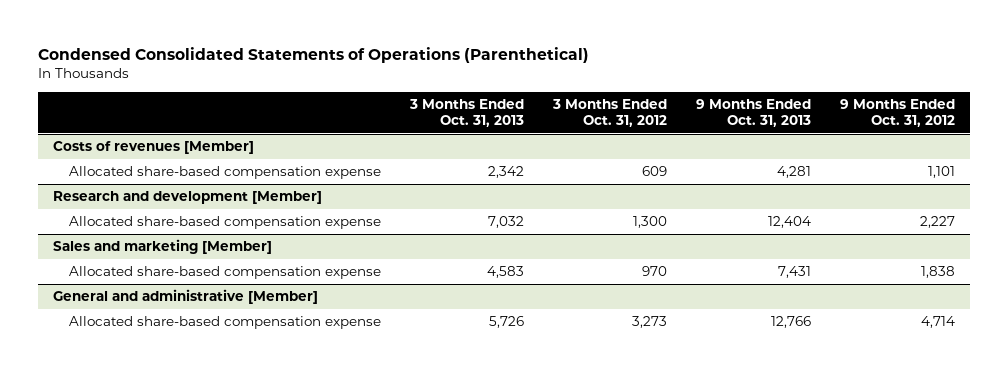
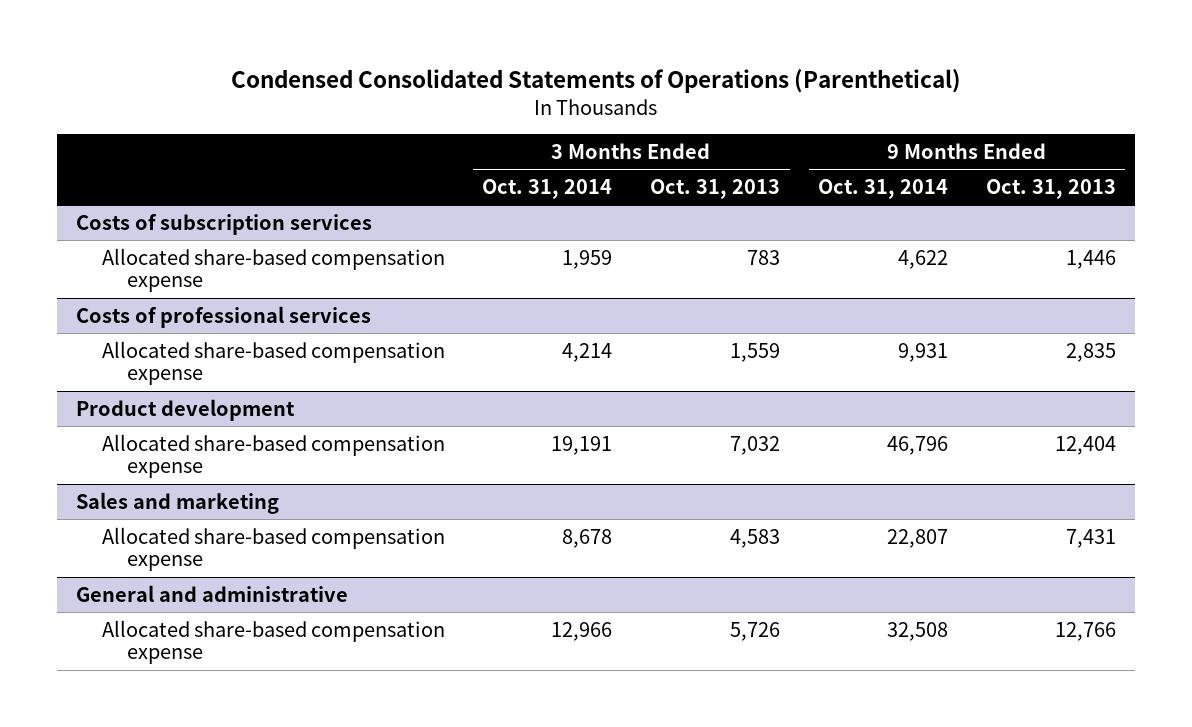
[551,98,667,128] 3 Months Ended Oct. 31, 2012 -> none
[840,98,956,128] 9 Months Ended Oct. 31, 2012 -> none
none -> [482,178,613,199] Oct. 31, 2014
none -> [818,178,949,199] Oct. 31, 2014
[52,141,254,155] Costs of revenues [Member] -> none
[52,191,322,205] Research and development [Member] -> none
none -> [76,213,373,235] Costs of subscription services
[487,166,524,179] 2,342 -> [747,249,781,265] 783
[777,166,812,179] 4,281 -> [1065,249,1116,269] 1,446
none -> [76,305,372,328] Costs of professional services
none -> [101,340,445,386] Allocated share-based compensation expense
none -> [76,398,296,421] Product development
[52,239,272,255] Sales and marketing [Member] -> [76,491,280,514] Sales and marketing
[52,289,318,305] General and administrative [Member] -> [76,584,349,602] General and administrative

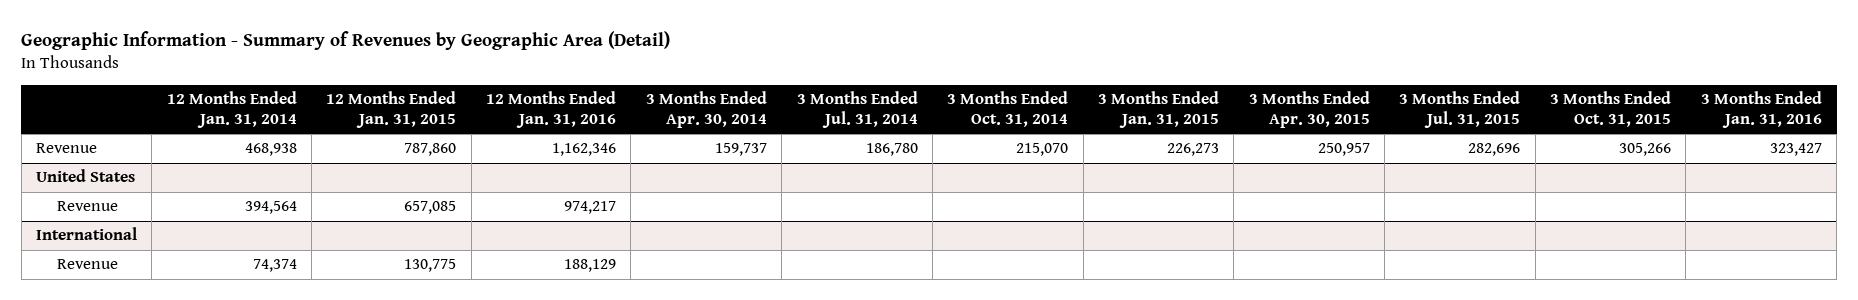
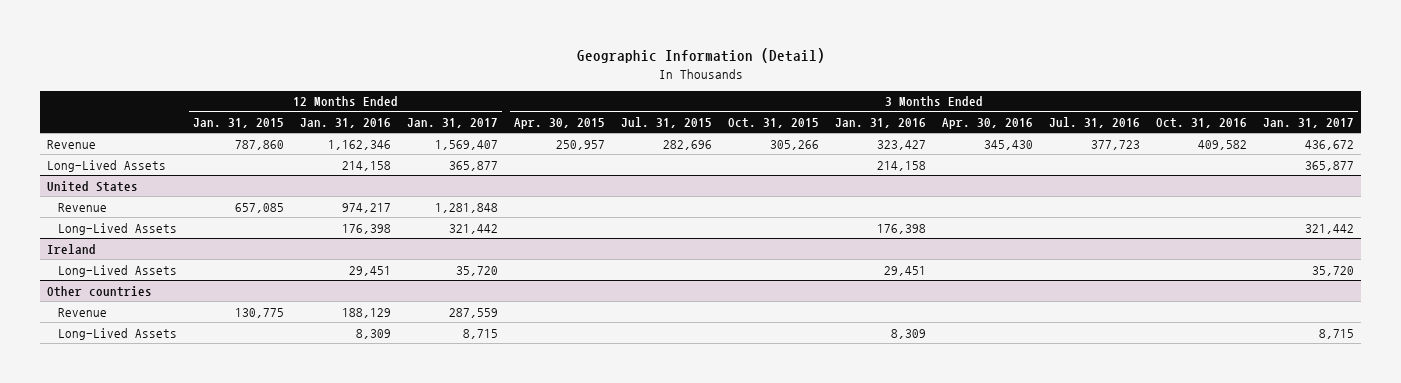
[21,31,671,51] Geographic Information - Summary of Revenues by Geographic Area (Detail) -> [576,47,825,63] Geographic Information (Detail)
[166,91,297,128] 12 Months Ended Jan. 31, 2014 -> none
[645,91,767,128] 3 Months Ended Apr. 30, 2014 -> none
[796,91,918,128] 3 Months Ended Jul. 31, 2014 -> none
[947,91,1069,127] 3 Months Ended Oct. 31, 2014 -> none
[1097,91,1219,128] 3 Months Ended Jan. 31, 2015 -> none
none -> [407,118,499,129] Jan. 31, 2017
none -> [941,118,1033,130] Apr. 30, 2016
none -> [1048,117,1140,129] Jul. 31, 2016
none -> [1155,118,1247,129] Oct. 31, 2016
none -> [1262,118,1354,129] Jan. 31, 2017
none -> [47,159,167,172] Long-Lived Assets
none -> [58,222,178,235] Long-Lived Assets
none -> [47,243,97,254] Ireland
none -> [58,264,178,277] Long-Lived Assets
[36,227,138,241] International -> [47,285,153,297] Other countries
none -> [58,327,178,340] Long-Lived Assets

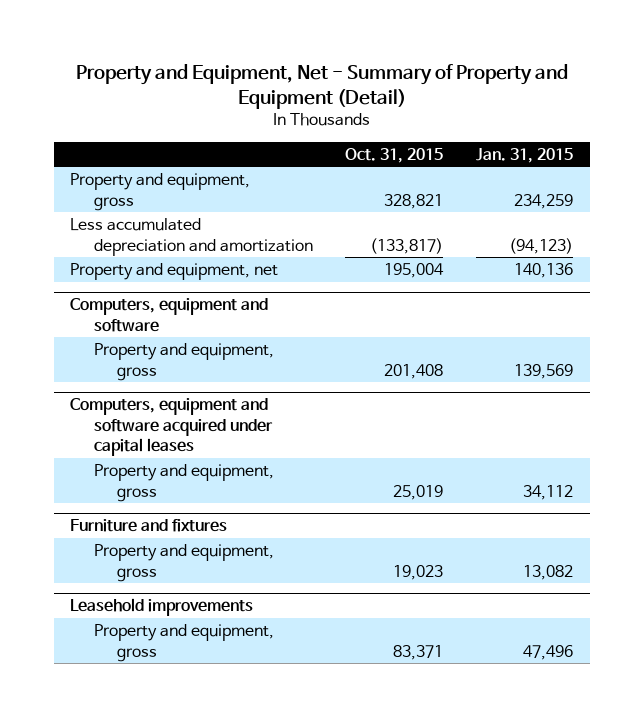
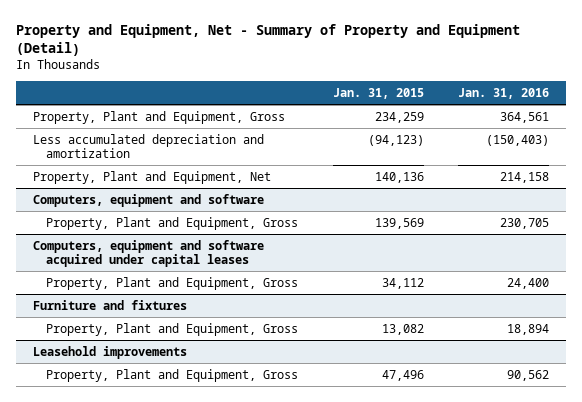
[345,147,444,163] Oct. 31, 2015 -> none
none -> [457,88,549,100] Jan. 31, 2016
[70,173,251,211] Property and equipment, gross -> [33,110,286,124] Property, Plant and Equipment, Gross
[70,263,279,281] Property and equipment, net -> [33,170,272,184] Property, Plant and Equipment, Net
[93,343,274,381] Property and equipment, gross -> [46,216,299,230] Property, Plant and Equipment, Gross
[93,464,274,502] Property and equipment, gross -> [46,276,299,290] Property, Plant and Equipment, Gross
[93,544,274,582] Property and equipment, gross -> [46,322,299,336] Property, Plant and Equipment, Gross
[93,624,274,662] Property and equipment, gross -> [46,368,299,382] Property, Plant and Equipment, Gross

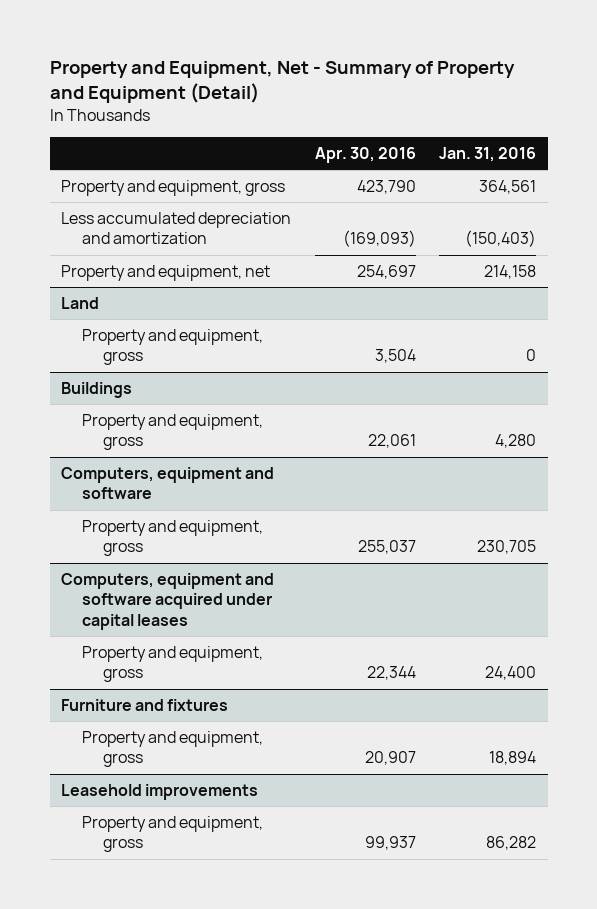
[332,88,424,100] Jan. 31, 2015 -> none
none -> [314,146,416,163] Apr. 30, 2016
[33,110,286,124] Property, Plant and Equipment, Gross -> [61,179,286,196] Property and equipment, gross
[33,170,272,184] Property, Plant and Equipment, Net -> [61,264,271,281] Property and equipment, net
none -> [61,296,100,309] Land
none -> [82,328,264,366] Property and equipment, gross
none -> [61,381,133,398] Buildings
none -> [82,413,264,451] Property and equipment, gross
[46,216,299,230] Property, Plant and Equipment, Gross -> [82,519,264,557] Property and equipment, gross
[46,276,299,290] Property, Plant and Equipment, Gross -> [82,645,264,683] Property and equipment, gross
[46,322,299,336] Property, Plant and Equipment, Gross -> [82,730,264,768] Property and equipment, gross
[46,368,299,382] Property, Plant and Equipment, Gross -> [82,815,264,853] Property and equipment, gross
[506,369,549,381] 90,562 -> [485,836,536,851] 86,282

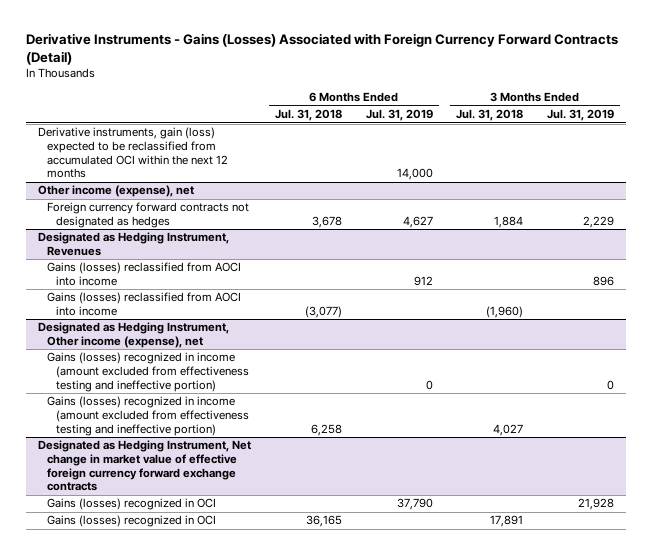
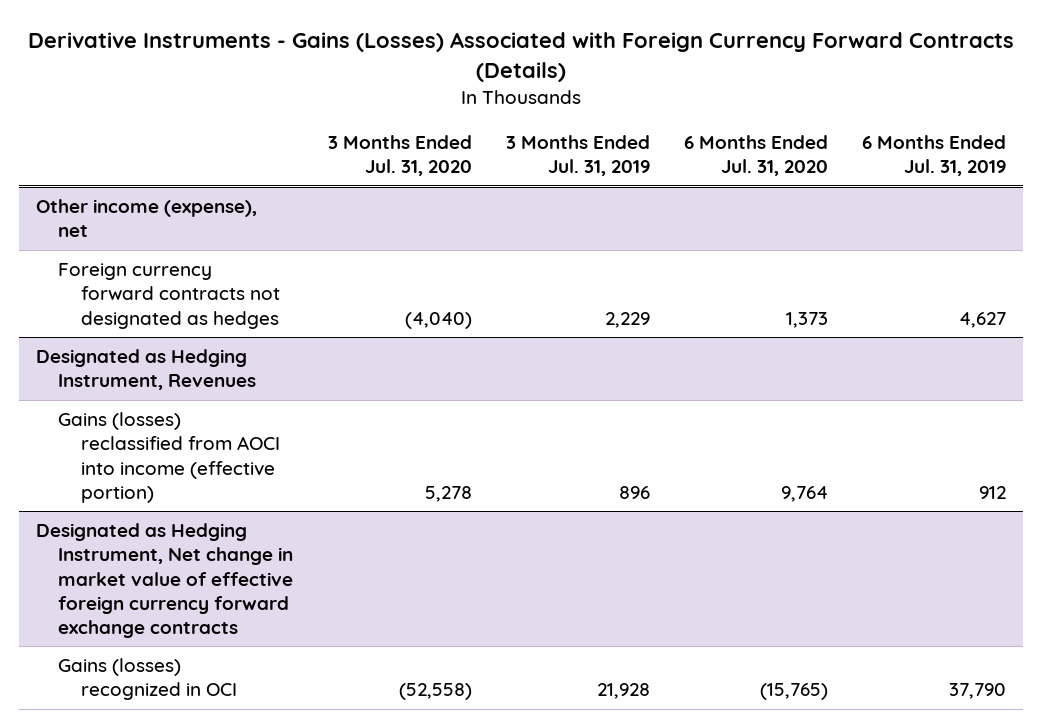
[26,32,619,65] Derivative Instruments - Gains (Losses) Associated with Foreign Currency Forward Contracts (Detail) -> [27,32,1014,82] Derivative Instruments - Gains (Losses) Associated with Foreign Currency Forward Contracts (Details)
[274,109,342,122] Jul. 31, 2018 -> none
[456,109,524,122] Jul. 31, 2018 -> none
none -> [327,135,472,177] 3 Months Ended Jul. 31, 2020
none -> [683,135,828,177] 6 Months Ended Jul. 31, 2020
[37,127,229,179] Derivative instruments, gain (loss) expected to be reclassified from accumulated OCI within the next 12 months -> none
[47,292,242,317] Gains (losses) reclassified from AOCI into income -> none
[37,322,229,349] Designated as Hedging Instrument, Other income (expense), net -> none
[47,352,250,392] Gains (losses) recognized in income (amount excluded from effectiveness testing and ineffective portion) -> none
[47,396,250,436] Gains (losses) recognized in income (amount excluded from effectiveness testing and ineffective portion) -> none
[47,262,242,287] Gains (losses) reclassified from AOCI into income -> [58,412,281,503] Gains (losses) reclassified from AOCI into income (effective portion)
[47,515,217,528] Gains (losses) recognized in OCI -> none

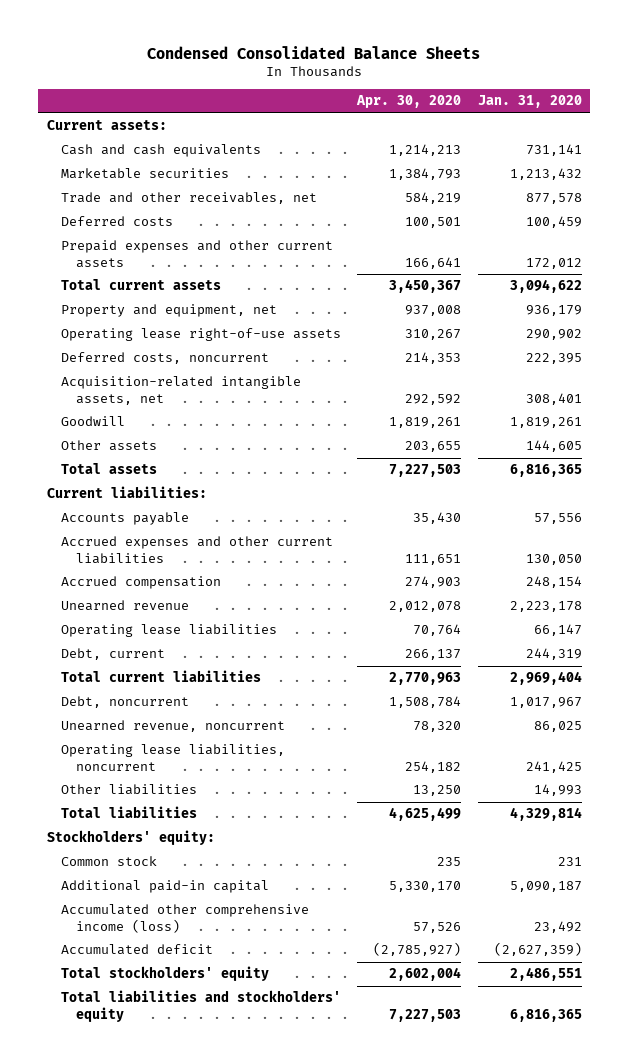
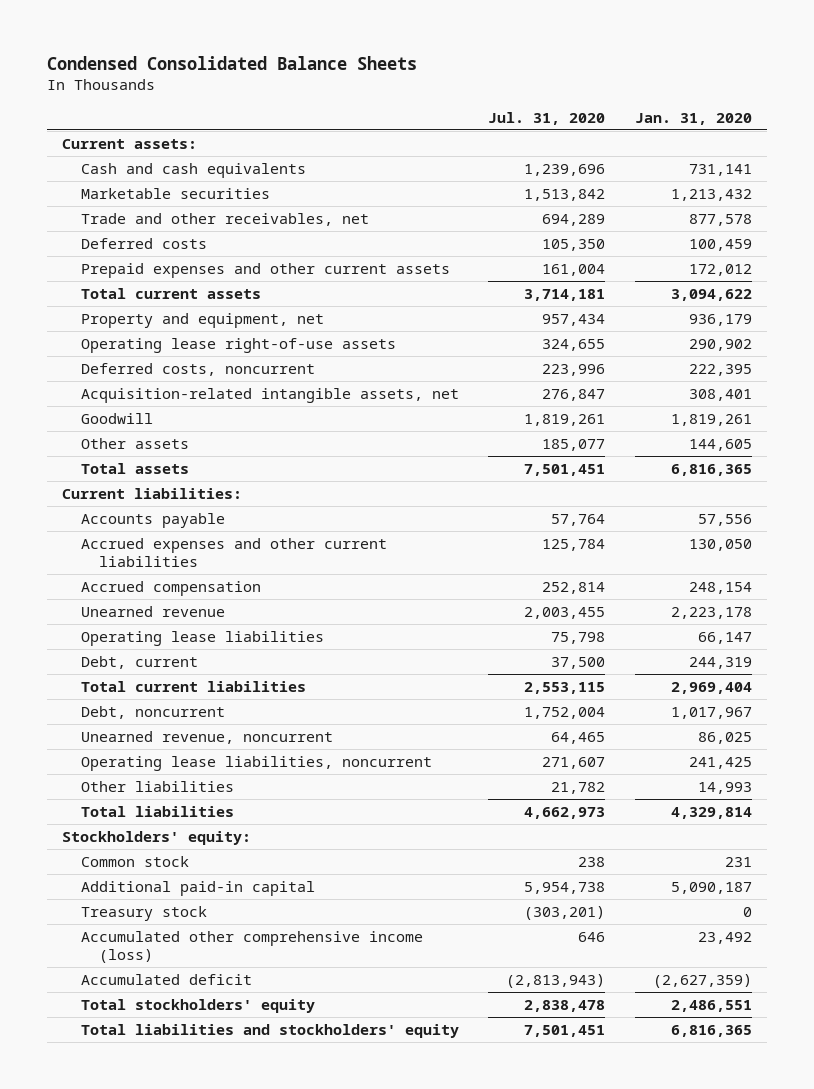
[356,95,462,109] Apr. 30, 2020 -> none
none -> [488,111,606,125] Jul. 31, 2020
none -> [80,905,207,921] Treasury stock

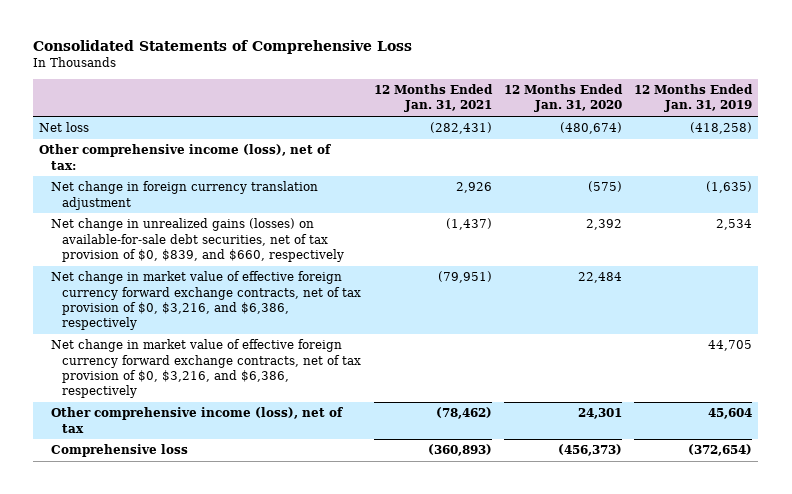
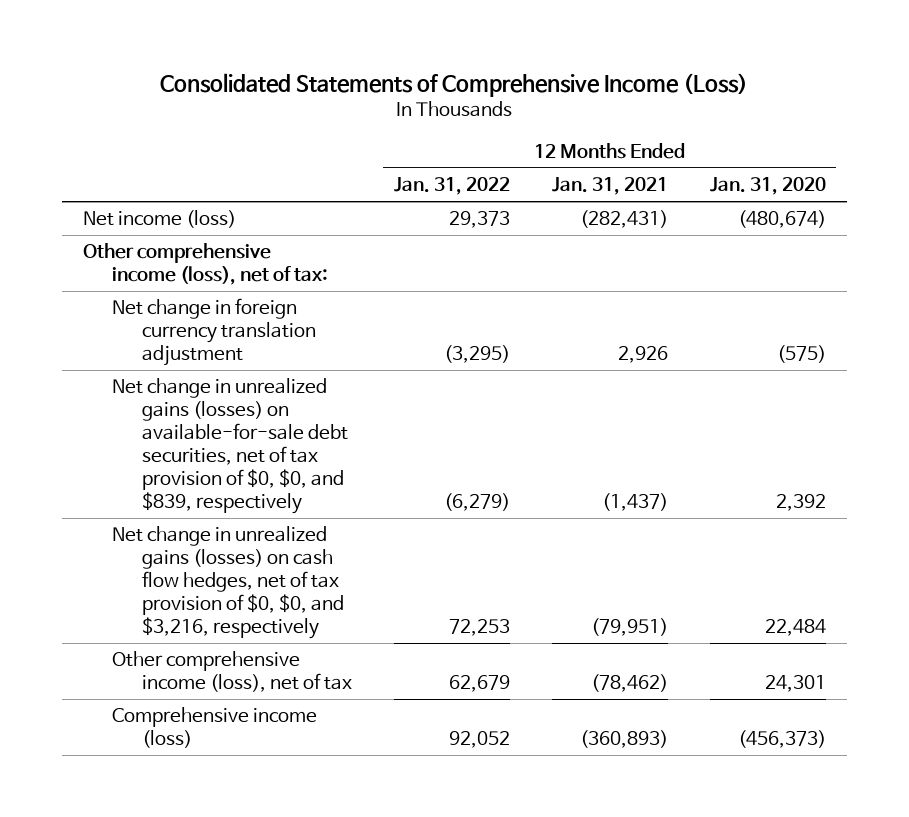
[33,40,413,55] Consolidated Statements of Comprehensive Loss -> [160,72,749,97] Consolidated Statements of Comprehensive Income (Loss)
[634,84,754,113] 12 Months Ended Jan. 31, 2019 -> none
none -> [393,177,510,196] Jan. 31, 2022
[39,122,90,133] Net loss -> [83,210,237,229] Net income (loss)
[50,339,362,398] Net change in market value of effective foreign currency forward exchange contracts, net of tax provision of $0, $3,216, and $6,386, respectively -> none
[50,218,345,262] Net change in unrealized gains (losses) on available-for-sale debt securities, net of tax provision of $0, $839, and $660, respectively -> [112,378,348,515] Net change in unrealized gains (losses) on available-for-sale debt securities, net of tax provision of $0, $0, and $839, respectively
[50,271,362,330] Net change in market value of effective foreign currency forward exchange contracts, net of tax provision of $0, $3,216, and $6,386, respectively -> [112,526,344,640] Net change in unrealized gains (losses) on cash flow hedges, net of tax provision of $0, $0, and $3,216, respectively
[50,444,188,458] Comprehensive loss -> [112,707,318,749] Comprehensive income (loss)

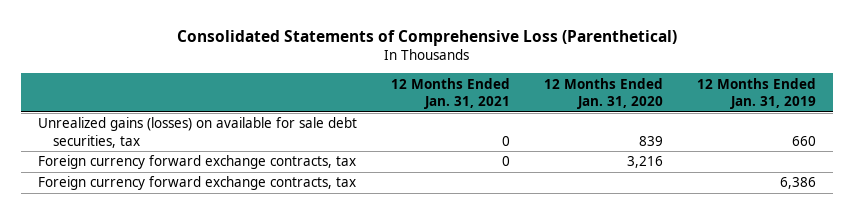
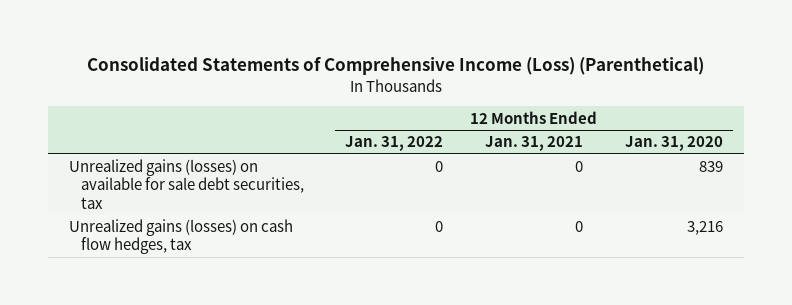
[177,29,678,46] Consolidated Statements of Comprehensive Loss (Parenthetical) -> [87,57,705,76] Consolidated Statements of Comprehensive Income (Loss) (Parenthetical)
[697,77,817,110] 12 Months Ended Jan. 31, 2019 -> none
none -> [345,136,444,152] Jan. 31, 2022
[37,176,356,191] Foreign currency forward exchange contracts, tax -> none
[37,155,356,170] Foreign currency forward exchange contracts, tax -> [69,219,294,255] Unrealized gains (losses) on cash flow hedges, tax

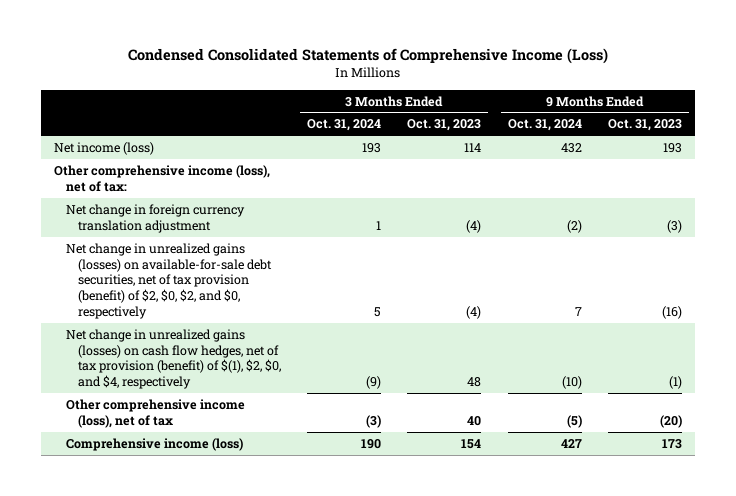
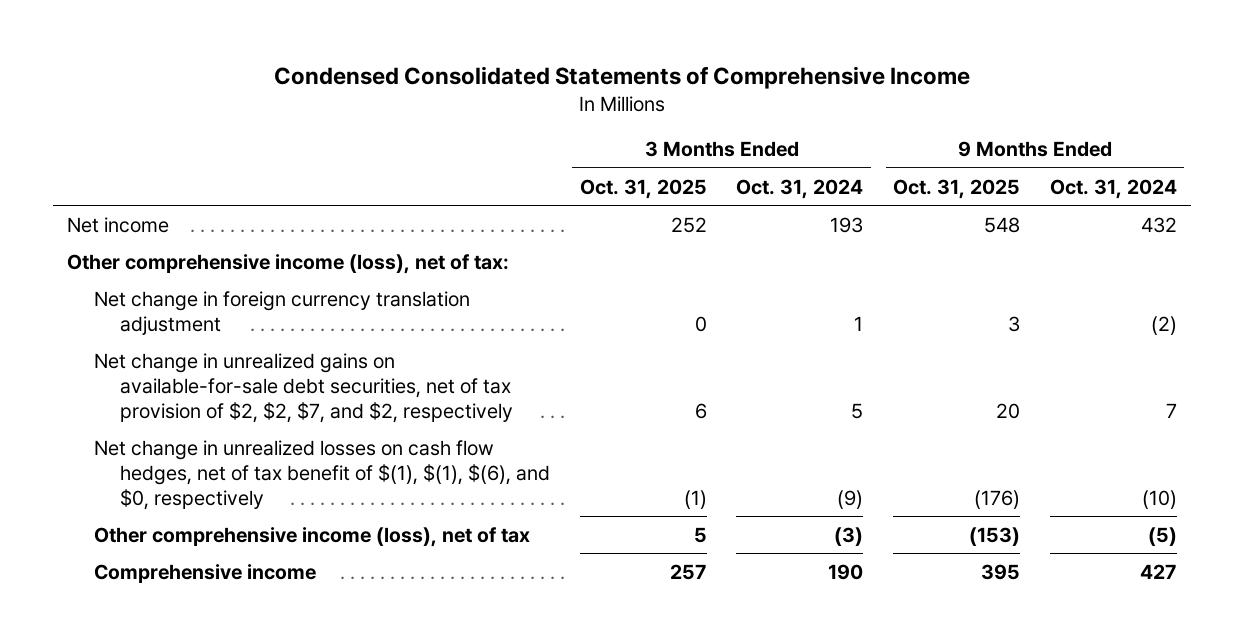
[128,48,609,65] Condensed Consolidated Statements of Comprehensive Income (Loss) -> [273,65,970,89] Condensed Consolidated Statements of Comprehensive Income
[407,119,482,132] Oct. 31, 2023 -> none
[608,119,683,132] Oct. 31, 2023 -> none
none -> [579,178,707,199] Oct. 31, 2025
none -> [893,178,1021,199] Oct. 31, 2025
[54,141,155,155] Net income (loss) -> [67,216,170,233] Net income
[65,242,272,319] Net change in unrealized gains (losses) on available-for-sale debt securities, net of tax provision (benefit) of $2, $0, $2, and $0, respectively -> [93,352,514,423] Net change in unrealized gains on available-for-sale debt securities, net of tax provision of $2, $2, $7, and $2, respectively
[65,328,281,390] Net change in unrealized gains (losses) on cash flow hedges, net of tax provision (benefit) of $(1), $2, $0, and $4, respectively -> [93,439,551,510] Net change in unrealized losses on cash flow hedges, net of tax benefit of $(1), $(1), $(6), and $0, respectively
[65,437,243,451] Comprehensive income (loss) -> [93,563,316,583] Comprehensive income

